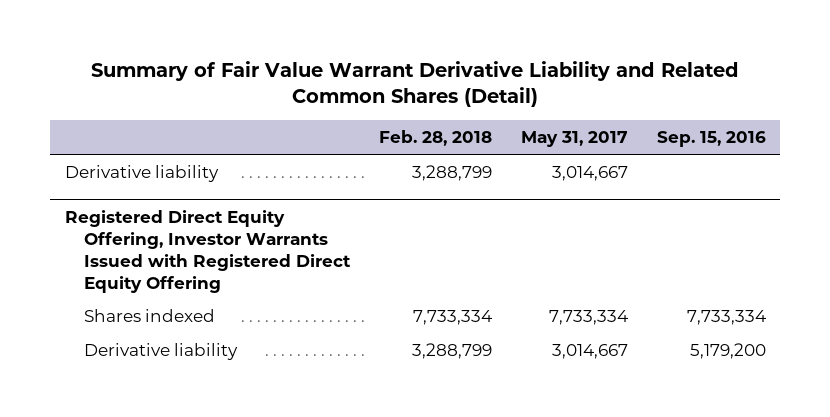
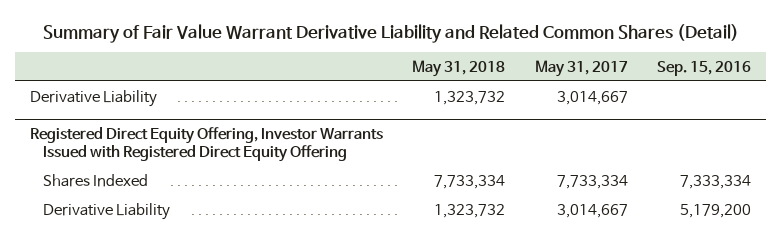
[379,130,493,147] Feb. 28, 2018 -> none
none -> [412,59,506,77] May 31, 2018
[64,164,219,182] Derivative liability -> [29,89,157,107] Derivative Liability
[84,308,216,322] Shares indexed -> [43,173,149,187] Shares Indexed
[686,309,766,325] 7,733,334 -> [680,174,752,189] 7,333,334
[84,342,239,360] Derivative liability -> [43,202,171,220] Derivative Liability

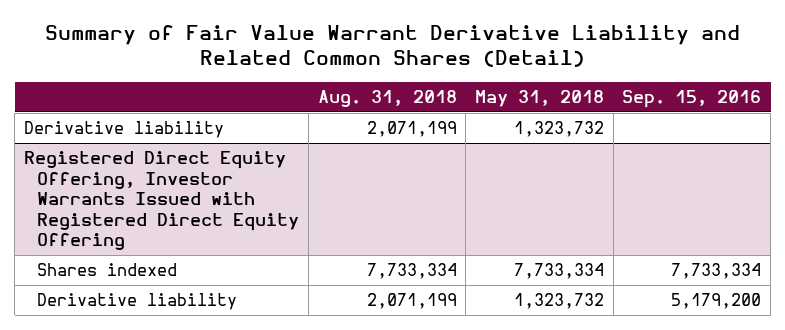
[534,59,628,77] May 31, 2017 -> none
none -> [317,90,457,108] Aug. 31, 2018
[29,89,157,107] Derivative Liability -> [23,121,224,139] Derivative liability
[43,173,149,187] Shares Indexed -> [37,263,178,277] Shares indexed
[680,174,752,189] 7,333,334 -> [671,263,762,280] 7,733,334
[43,202,171,220] Derivative Liability -> [37,293,238,311] Derivative liability

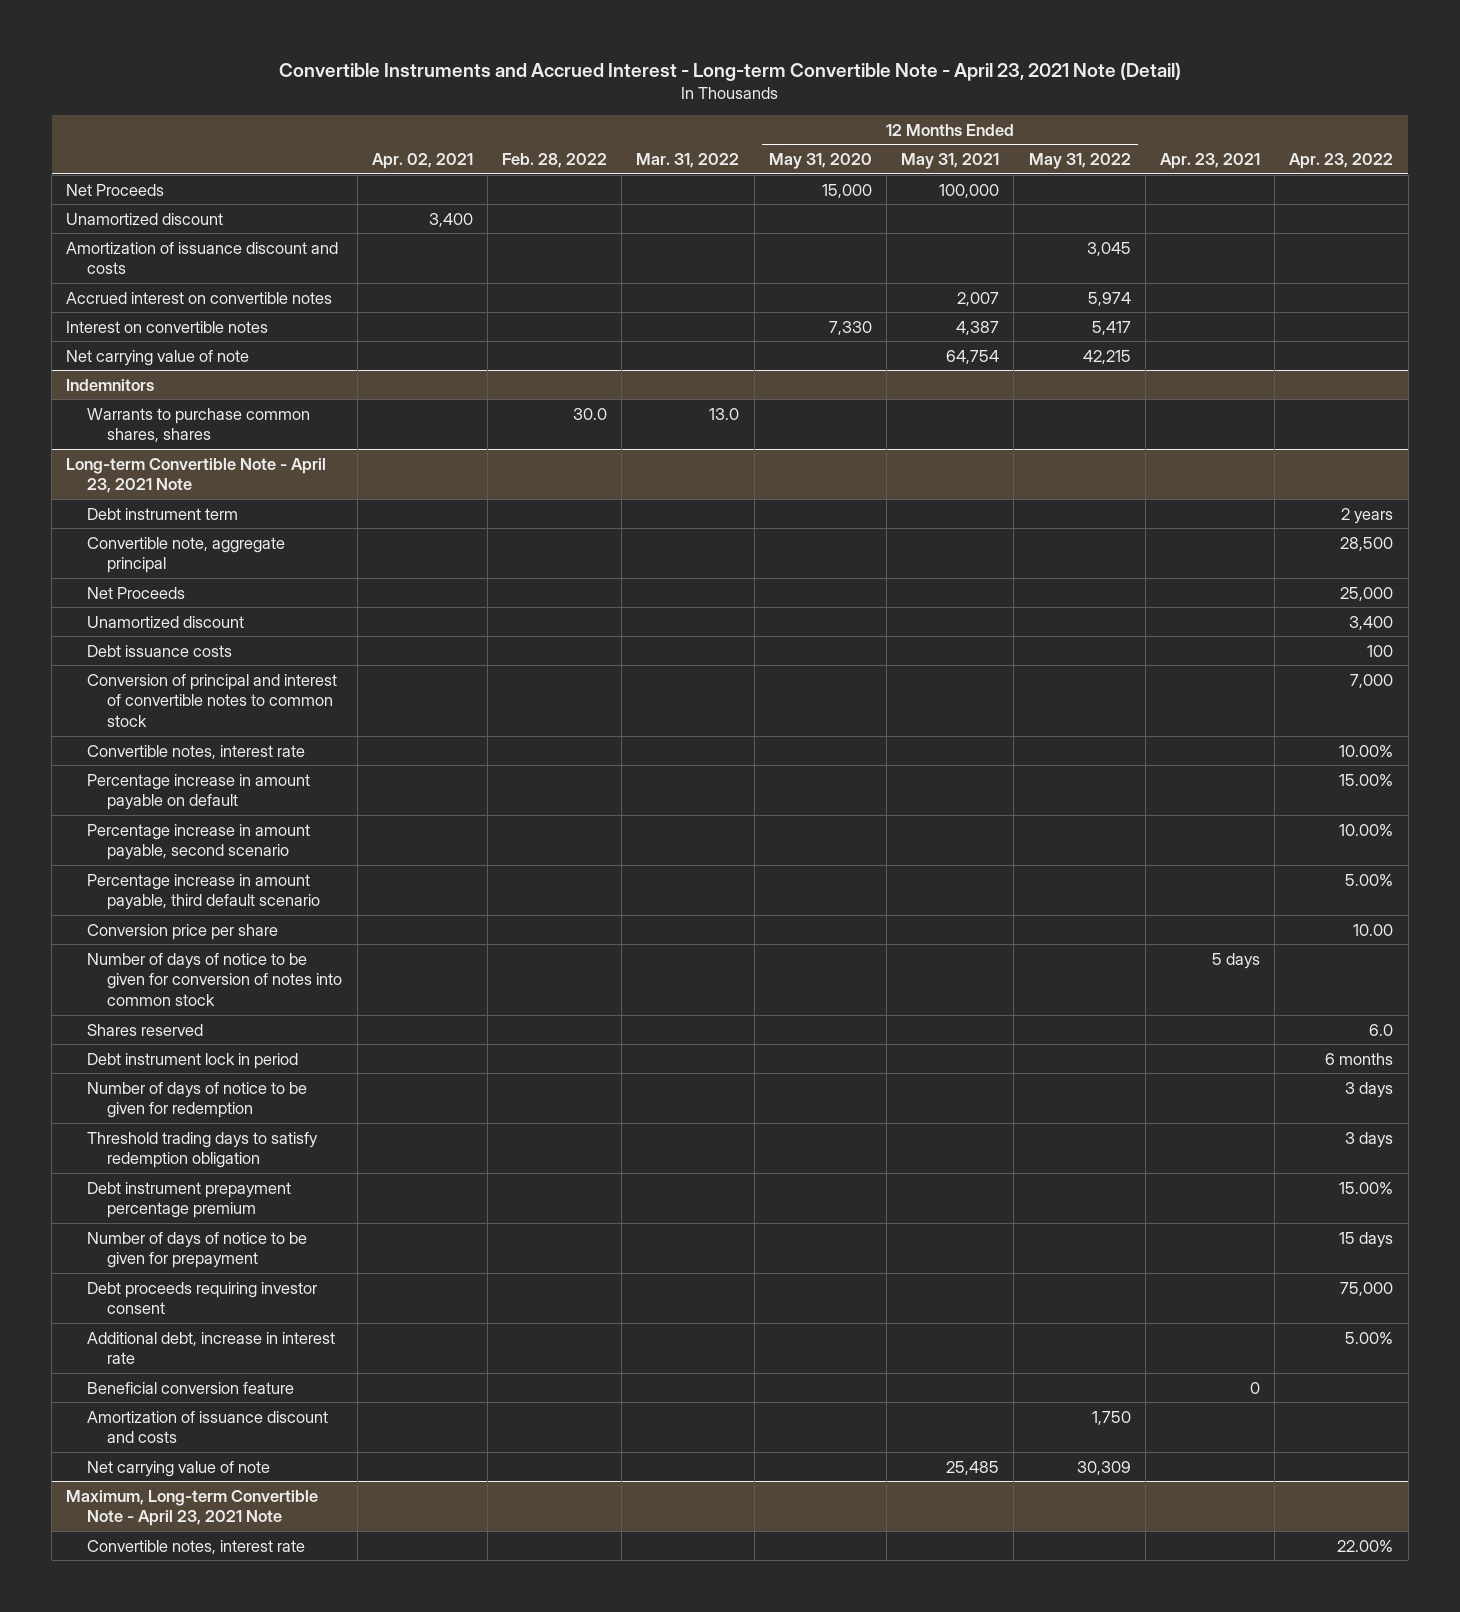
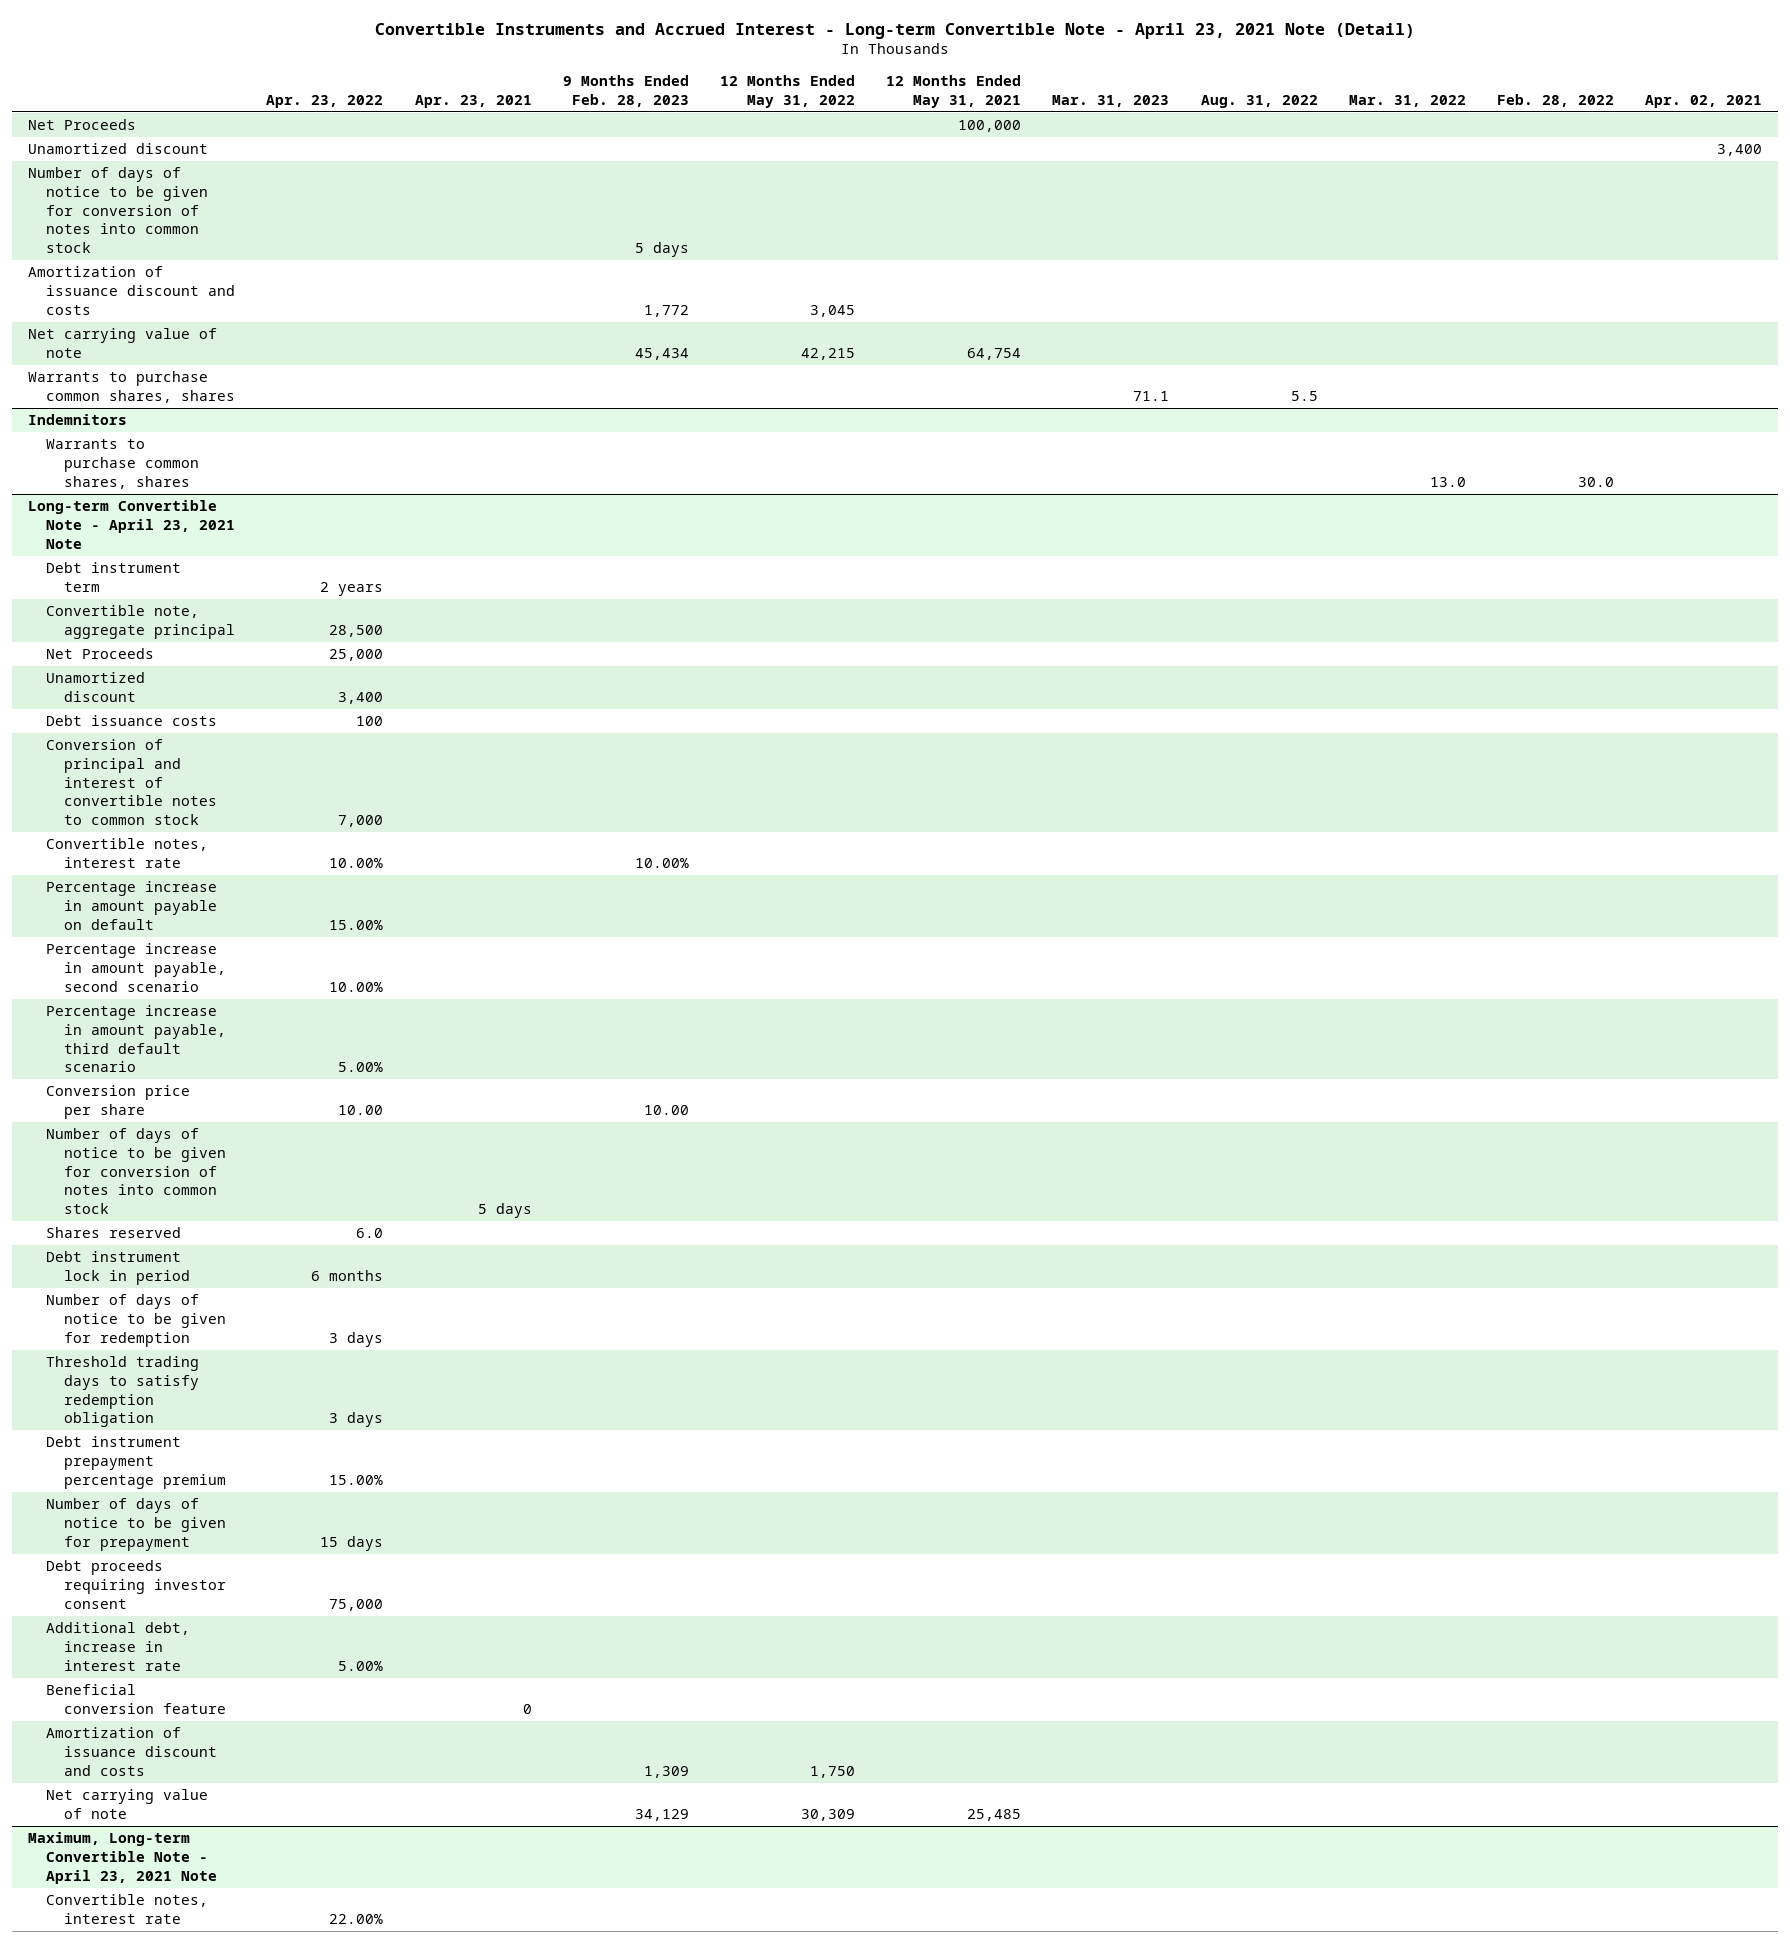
[768,153,872,170] May 31, 2020 -> none
none -> [562,75,689,107] 9 Months Ended Feb. 28, 2023
none -> [1052,94,1170,107] Mar. 31, 2023
none -> [1200,94,1318,108] Aug. 31, 2022
none -> [27,167,208,254] Number of days of notice to be given for conversion of notes into common stock
[66,291,333,304] Accrued interest on convertible notes -> none
[66,320,269,333] Interest on convertible notes -> none
none -> [27,371,235,404] Warrants to purchase common shares, shares

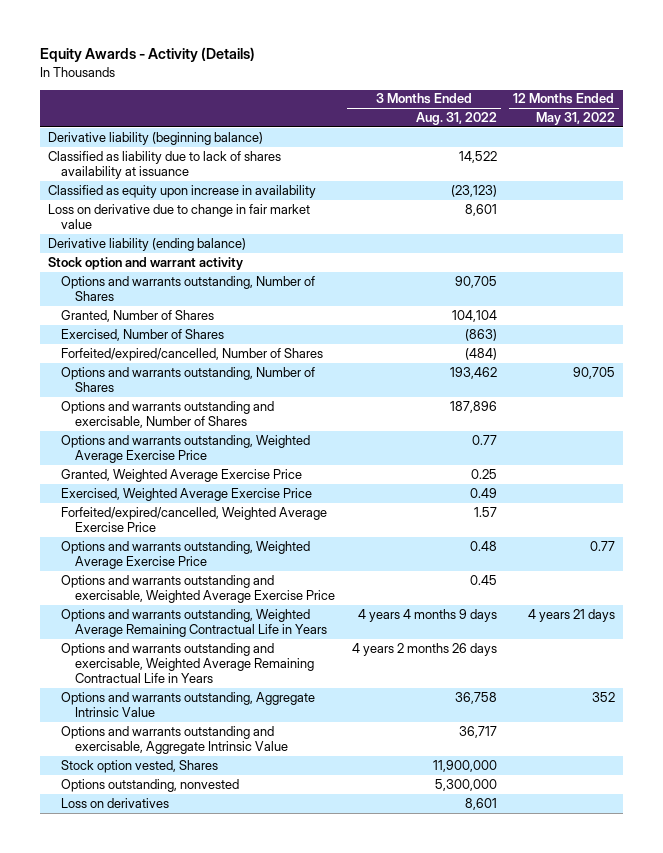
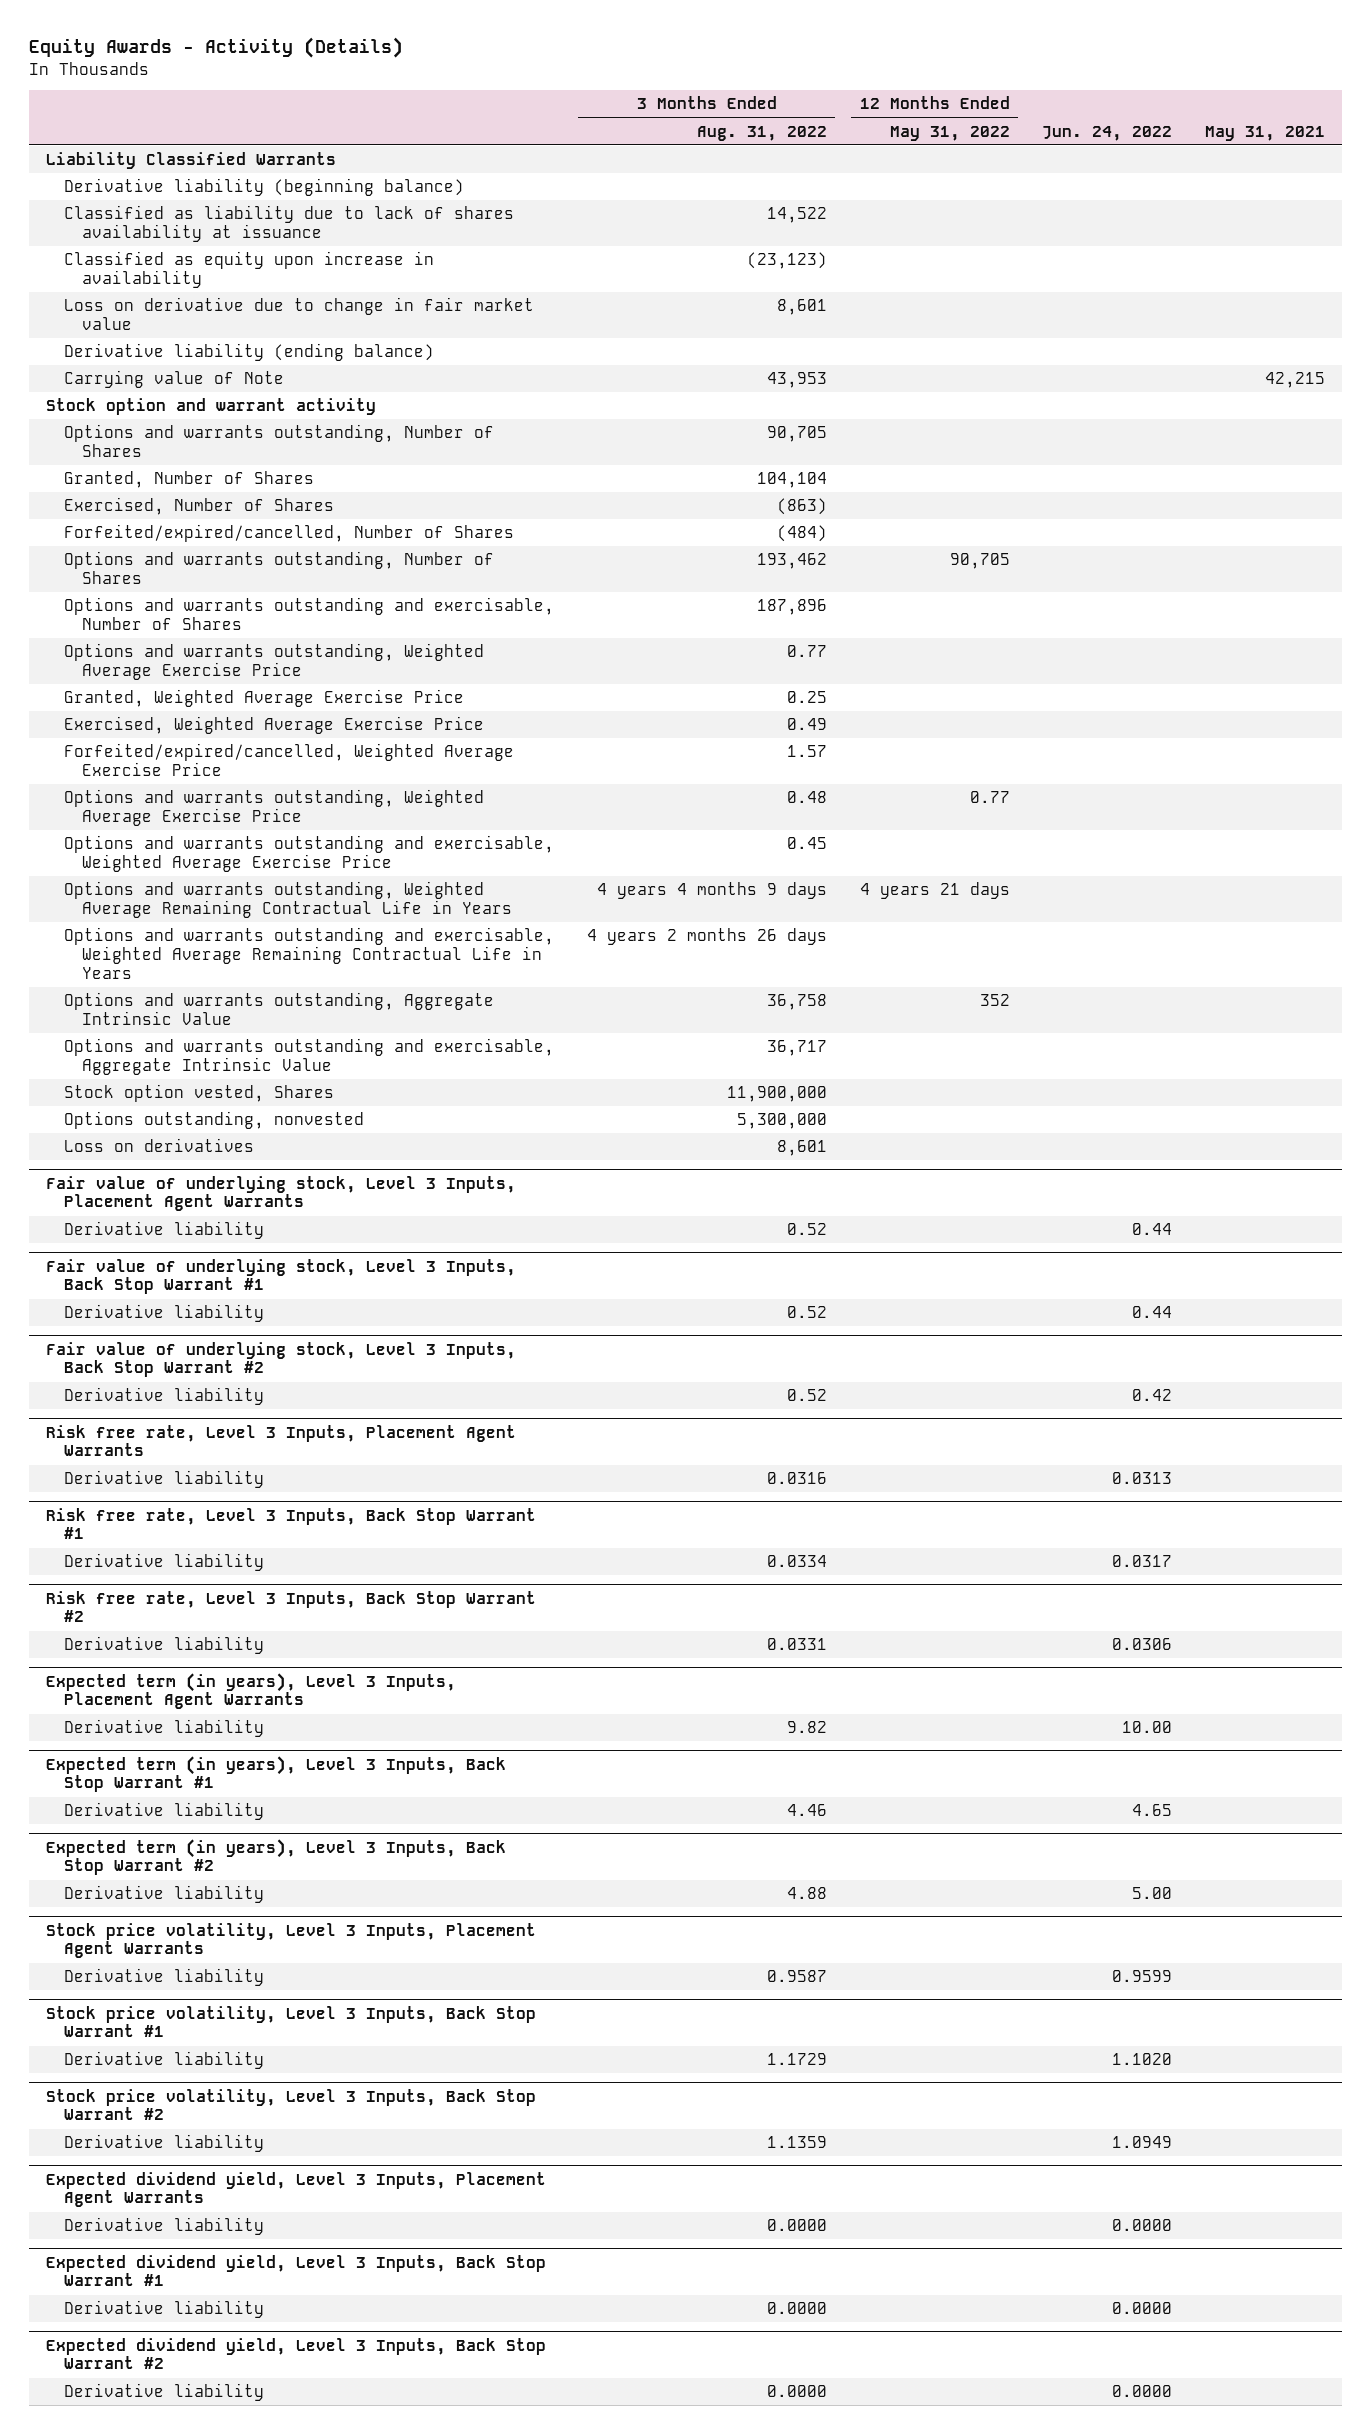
none -> [1042,125,1173,141] Jun. 24, 2022
none -> [1205,125,1326,141] May 31, 2021
none -> [45,152,336,170] Liability Classified Warrants
none -> [63,370,284,389] Carrying value of Note
none -> [45,1175,516,1212] Fair value of underlying stock, Level 3 Inputs, Placement Agent Warrants
none -> [63,1221,264,1240] Derivative liability
none -> [45,1258,516,1295] Fair value of underlying stock, Level 3 Inputs, Back Stop Warrant #1
none -> [63,1304,264,1323] Derivative liability
none -> [45,1341,516,1378] Fair value of underlying stock, Level 3 Inputs, Back Stop Warrant #2
none -> [63,1387,264,1406] Derivative liability
none -> [45,1424,516,1457] Risk free rate, Level 3 Inputs, Placement Agent Warrants
none -> [63,1470,264,1489] Derivative liability
none -> [45,1507,536,1540] Risk free rate, Level 3 Inputs, Back Stop Warrant #1
none -> [63,1553,264,1572] Derivative liability
none -> [45,1590,536,1623] Risk free rate, Level 3 Inputs, Back Stop Warrant #2
none -> [63,1636,264,1655] Derivative liability
none -> [45,1672,456,1710] Expected term (in years), Level 3 Inputs, Placement Agent Warrants
none -> [63,1719,264,1738] Derivative liability
none -> [45,1755,506,1793] Expected term (in years), Level 3 Inputs, Back Stop Warrant #1
none -> [63,1802,264,1821] Derivative liability
none -> [45,1838,506,1876] Expected term (in years), Level 3 Inputs, Back Stop Warrant #2
none -> [63,1885,264,1904] Derivative liability
none -> [45,1922,536,1959] Stock price volatility, Level 3 Inputs, Placement Agent Warrants
none -> [63,1968,264,1987] Derivative liability
none -> [45,2005,536,2038] Stock price volatility, Level 3 Inputs, Back Stop Warrant #1
none -> [63,2051,264,2070] Derivative liability
none -> [45,2088,536,2121] Stock price volatility, Level 3 Inputs, Back Stop Warrant #2
none -> [63,2134,264,2153] Derivative liability
none -> [45,2171,546,2208] Expected dividend yield, Level 3 Inputs, Placement Agent Warrants
none -> [63,2217,264,2236] Derivative liability
none -> [45,2254,546,2287] Expected dividend yield, Level 3 Inputs, Back Stop Warrant #1
none -> [63,2300,264,2319] Derivative liability
none -> [45,2337,546,2370] Expected dividend yield, Level 3 Inputs, Back Stop Warrant #2
none -> [63,2383,264,2402] Derivative liability

